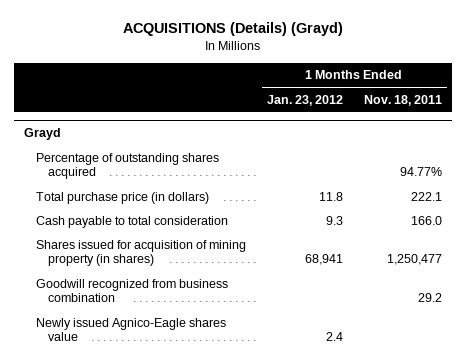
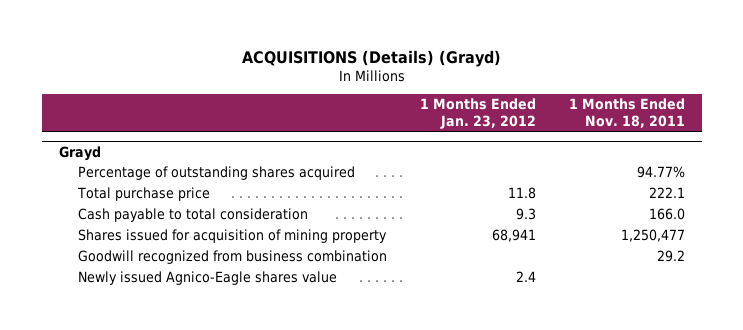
[35,191,209,204] Total purchase price (in dollars) -> [76,187,210,202] Total purchase price
[35,239,246,267] Shares issued for acquisition of mining property (in shares) -> [77,229,387,244] Shares issued for acquisition of mining property

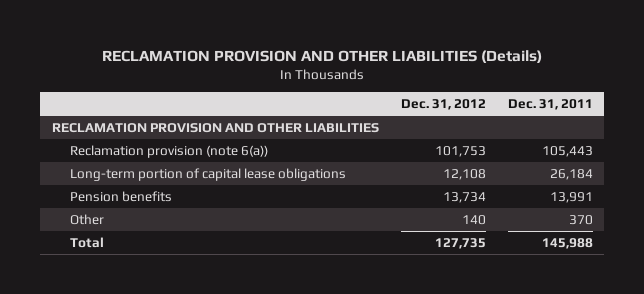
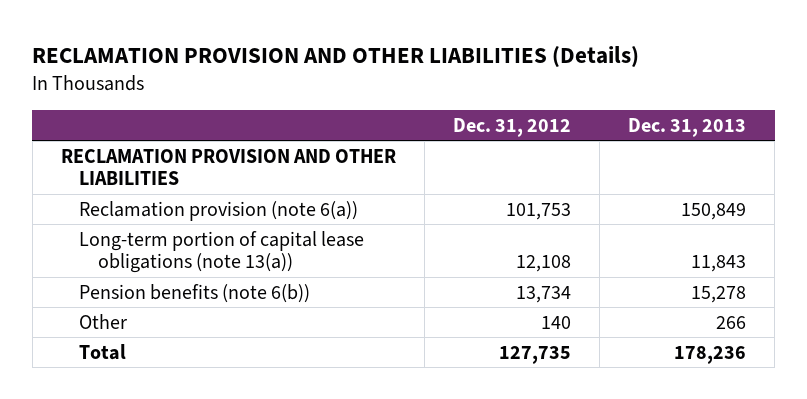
[507,99,593,111] Dec. 31, 2011 -> none
none -> [628,117,747,137] Dec. 31, 2013
[70,167,347,181] Long-term portion of capital lease obligations -> [79,230,365,274] Long-term portion of capital lease obligations (note 13(a))
[70,190,173,202] Pension benefits -> [79,283,311,303] Pension benefits (note 6(b))

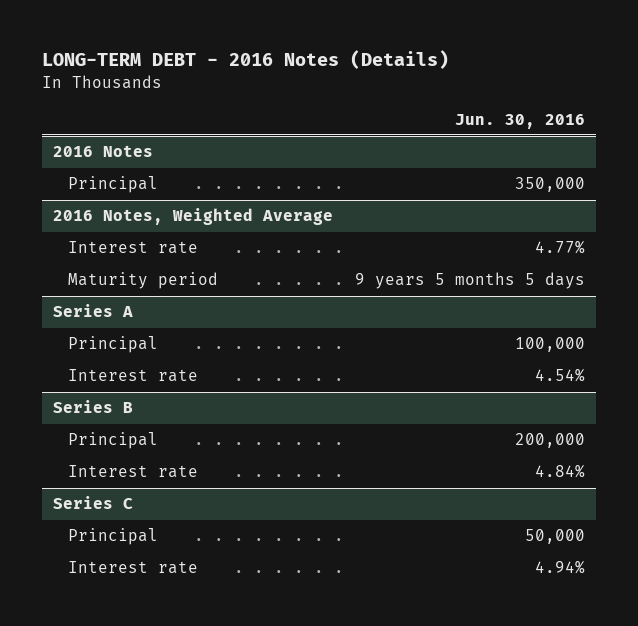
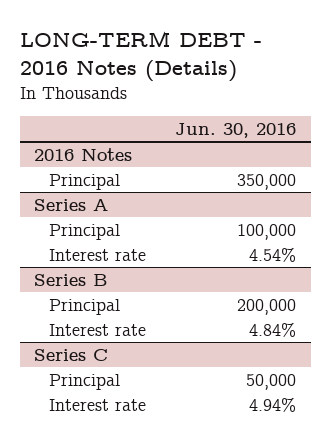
[53,208,334,226] 2016 Notes, Weighted Average -> none
[67,241,198,255] Interest rate -> none
[67,272,218,290] Maturity period -> none

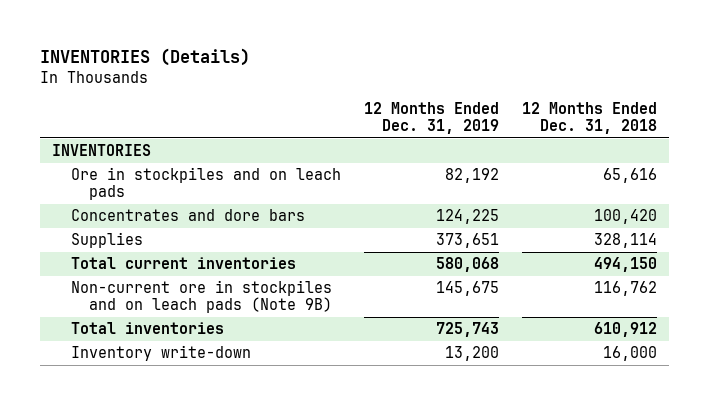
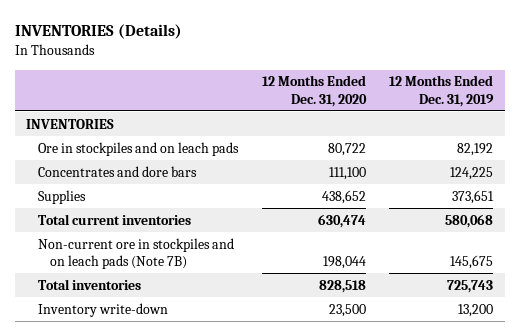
[522,102,658,135] 12 Months Ended Dec. 31, 2018 -> none
none -> [261,75,367,107] 12 Months Ended Dec. 31, 2020
[70,280,333,314] Non-current ore in stockpiles and on leach pads (Note 9B) -> [38,237,235,270] Non-current ore in stockpiles and on leach pads (Note 7B)

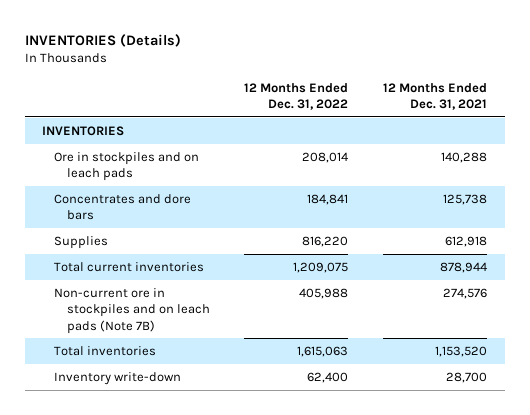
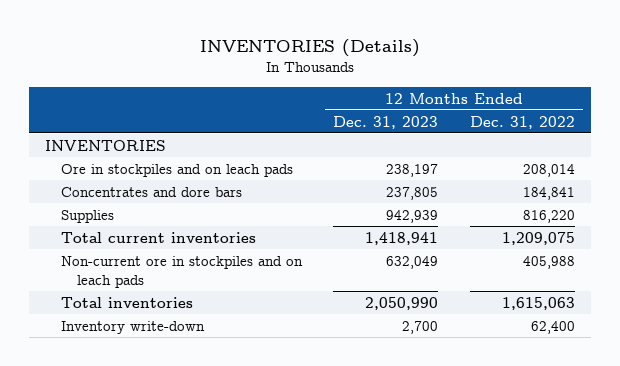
[383,82,488,110] 12 Months Ended Dec. 31, 2021 -> none
none -> [333,115,439,129] Dec. 31, 2023
[54,287,210,334] Non-current ore in stockpiles and on leach pads (Note 7B) -> [60,255,303,288] Non-current ore in stockpiles and on leach pads

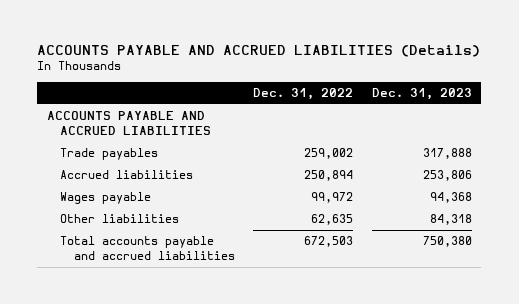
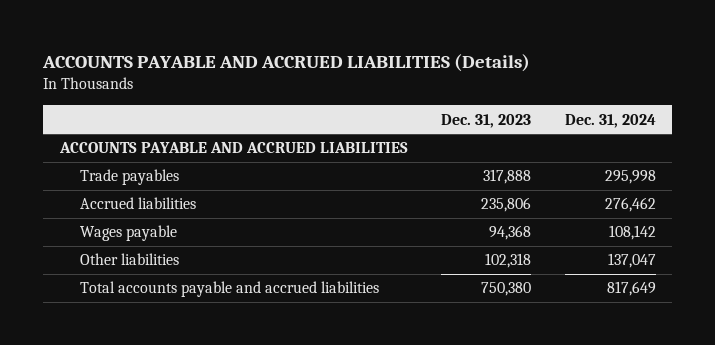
[253,87,354,100] Dec. 31, 2022 -> none
none -> [564,113,656,128] Dec. 31, 2024
[423,170,473,182] 253,806 -> [481,197,532,213] 235,806
[430,214,473,226] 84,318 -> [485,253,532,269] 102,318

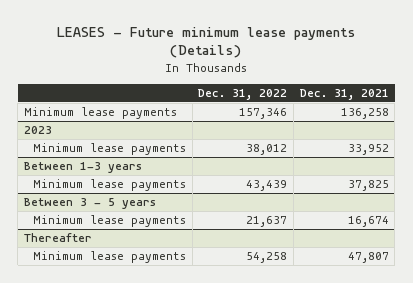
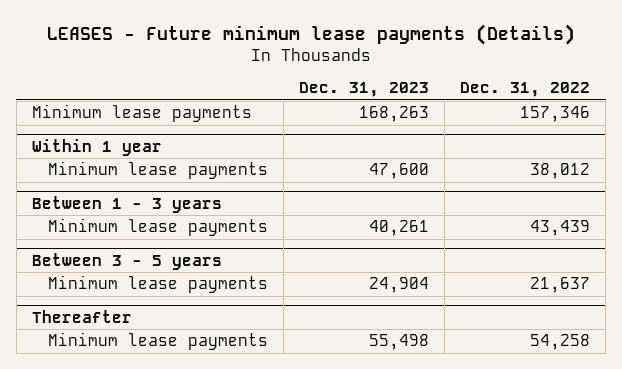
[299,88,389,100] Dec. 31, 2021 -> none
none -> [299,82,430,98] Dec. 31, 2023
[24,126,53,135] 2023 -> [31,138,162,156] Within 1 year
[24,162,143,174] Between 1-3 years -> [31,195,222,213] Between 1 - 3 years

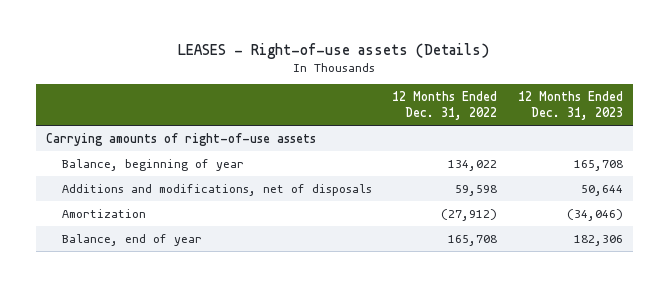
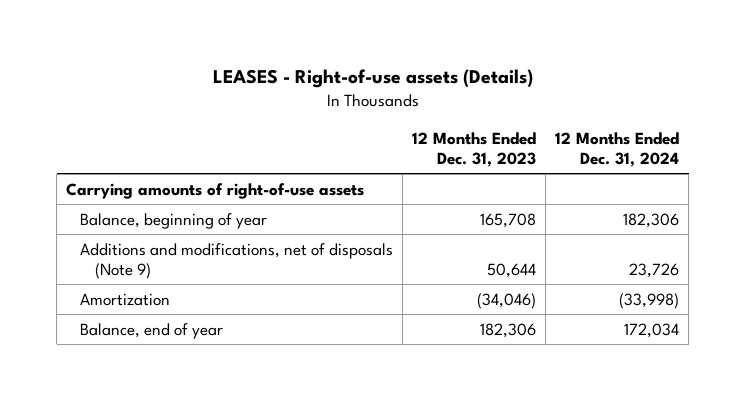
[392,91,498,120] 12 Months Ended Dec. 31, 2022 -> none
none -> [555,131,680,167] 12 Months Ended Dec. 31, 2024
[61,184,372,197] Additions and modifications, net of disposals -> [80,242,394,279] Additions and modifications, net of disposals (Note 9)

